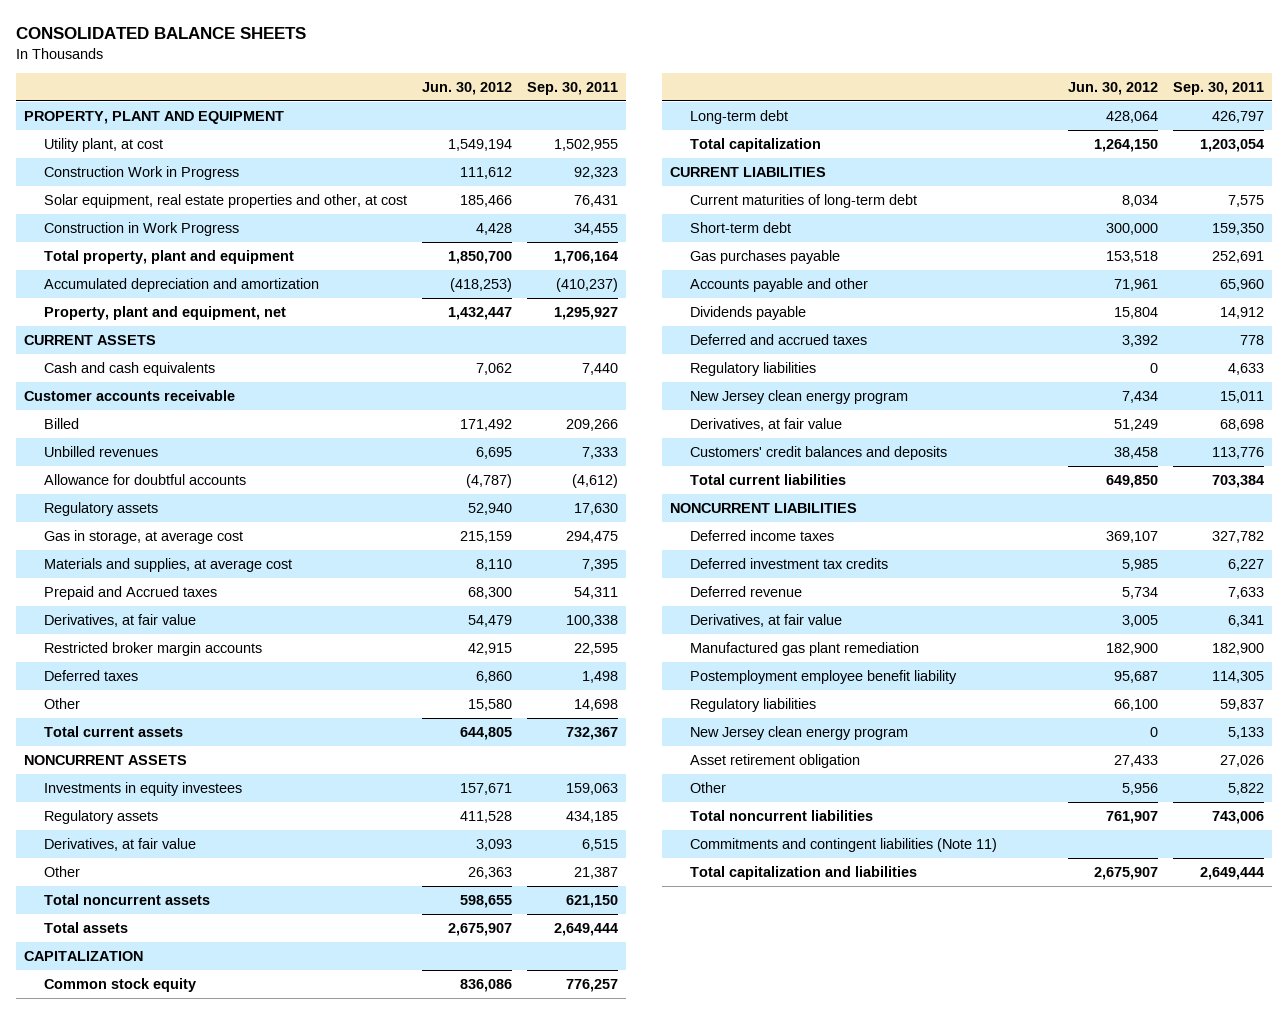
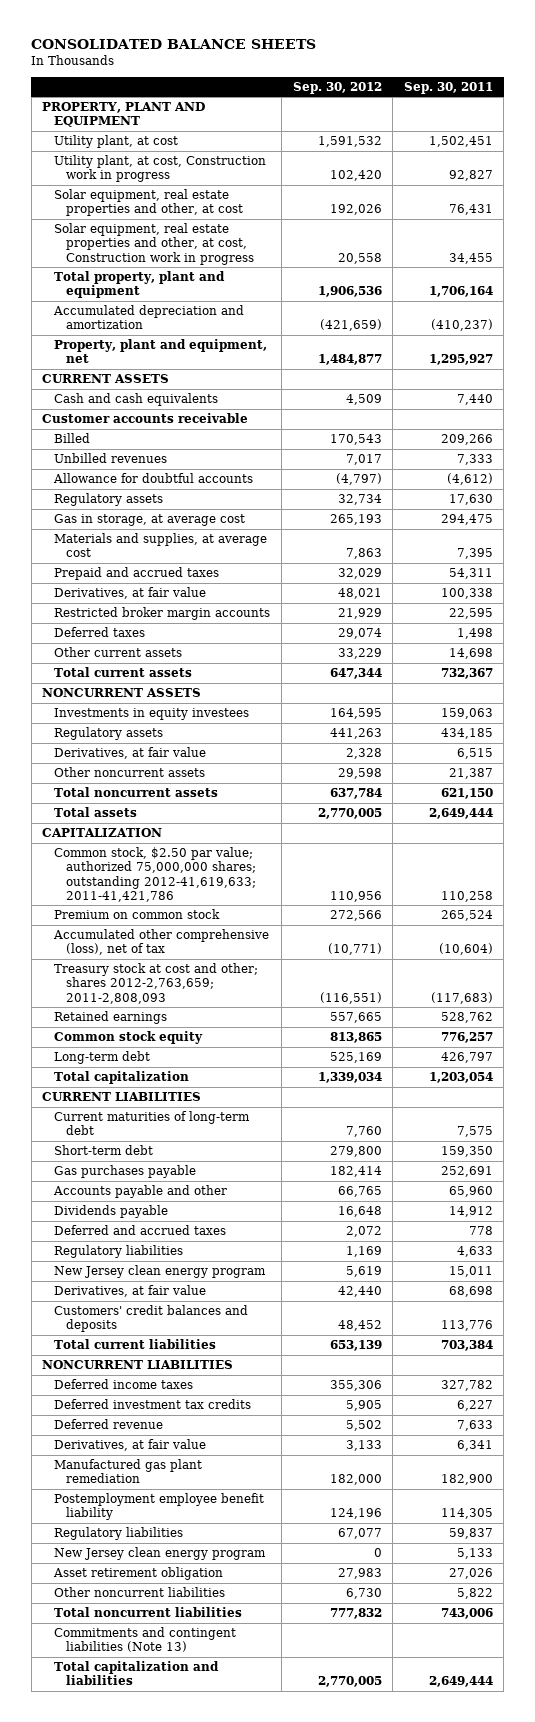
[421,82,512,96] Jun. 30, 2012 -> none
none -> [292,81,382,94] Sep. 30, 2012
[553,138,618,151] 1,502,955 -> [428,136,493,148] 1,502,451
[43,165,239,180] Construction Work in Progress -> [54,155,267,183] Utility plant, at cost, Construction work in progress
[573,166,618,179] 92,323 -> [448,170,493,182] 92,827
[43,221,239,236] Construction in Work Progress -> [54,223,255,265] Solar equipment, real estate properties and other, at cost, Construction work in progress
[43,585,217,600] Prepaid and Accrued taxes -> [54,567,220,581] Prepaid and accrued taxes
[43,697,80,709] Other -> [54,647,183,658] Other current assets
[43,865,80,877] Other -> [54,767,206,778] Other noncurrent assets
none -> [54,847,257,902] Common stock, $2.50 par value; authorized 75,000,000 shares; outstanding 2012-41,619,633; 2011-41,421,786
none -> [54,909,221,920] Premium on common stock
none -> [53,929,270,956] Accumulated other comprehensive (loss), net of tax
none -> [54,963,259,1004] Treasury stock at cost and other; shares 2012-2,763,659; 2011-2,808,093
none -> [54,1011,168,1025] Retained earnings
[689,781,726,793] Other -> [54,1587,226,1598] Other noncurrent liabilities
[689,837,997,852] Commitments and contingent liabilities (Note 11) -> [54,1627,237,1653] Commitments and contingent liabilities (Note 13)

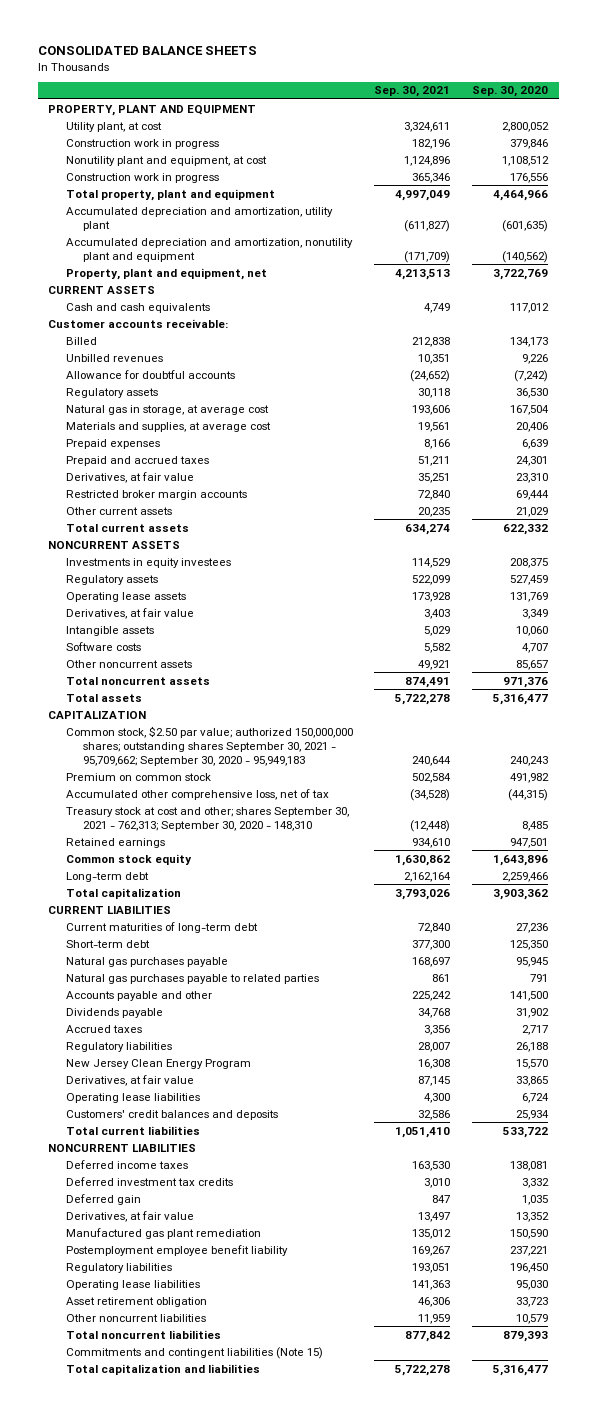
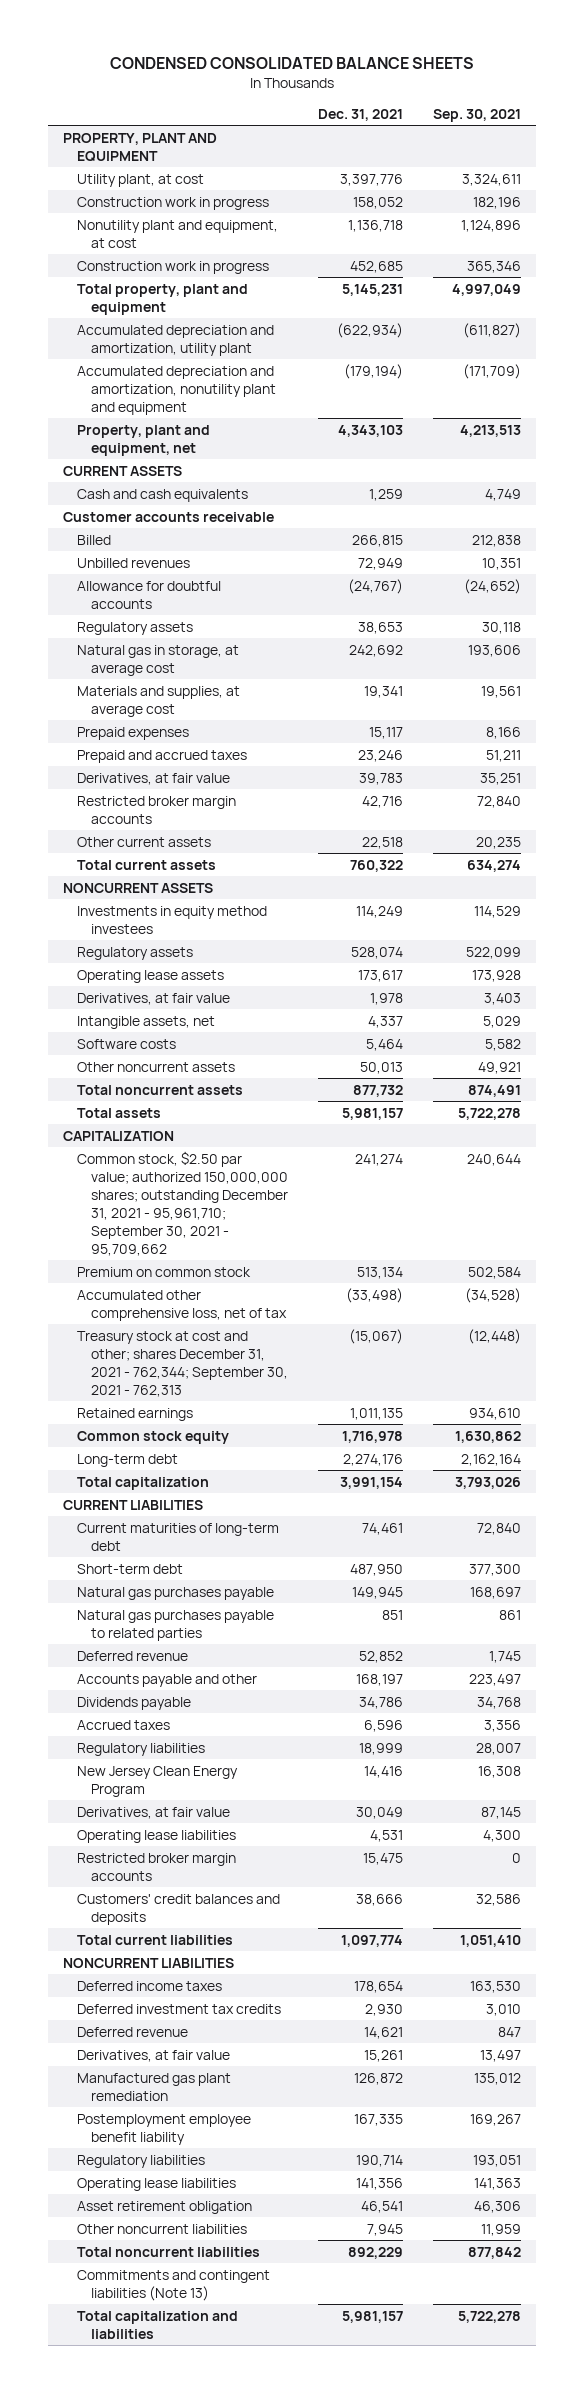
[37,46,257,56] CONSOLIDATED BALANCE SHEETS -> [109,57,474,70] CONDENSED CONSOLIDATED BALANCE SHEETS
[471,86,548,98] Sep. 30, 2020 -> none
none -> [317,108,403,121] Dec. 31, 2021
[48,318,229,328] Customer accounts receivable: -> [62,511,274,522] Customer accounts receivable
[65,557,231,568] Investments in equity investees -> [76,905,267,934] Investments in equity method investees
[65,625,154,636] Intangible assets -> [76,1015,215,1029] Intangible assets, net
[65,725,353,766] Common stock, $2.50 par value; authorized 150,000,000 shares; outstanding shares September 30, 2021 - 95,709,662; September 30, 2020 - 95,949,183 -> [76,1150,289,1256] Common stock, $2.50 par value; authorized 150,000,000 shares; outstanding December 31, 2021 - 95,961,710; September 30, 2021 - 95,709,662
[65,806,349,831] Treasury stock at cost and other; shares September 30, 2021 - 762,313; September 30, 2020 - 148,310 -> [76,1330,289,1397] Treasury stock at cost and other; shares December 31, 2021 - 762,344; September 30, 2021 - 762,313
none -> [76,1650,188,1661] Deferred revenue
[412,990,452,1001] 225,242 -> [468,1673,521,1686] 223,497
none -> [76,1852,236,1881] Restricted broker margin accounts
[65,1193,141,1205] Deferred gain -> [76,2026,188,2037] Deferred revenue
[65,1346,323,1359] Commitments and contingent liabilities (Note 15) -> [76,2269,270,2301] Commitments and contingent liabilities (Note 13)

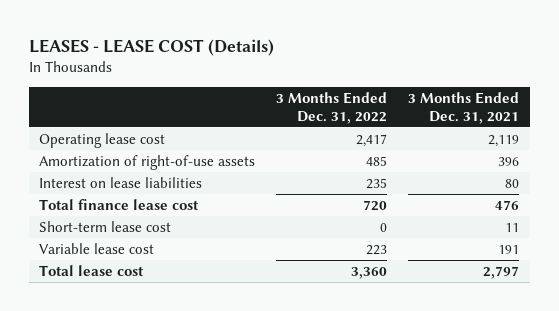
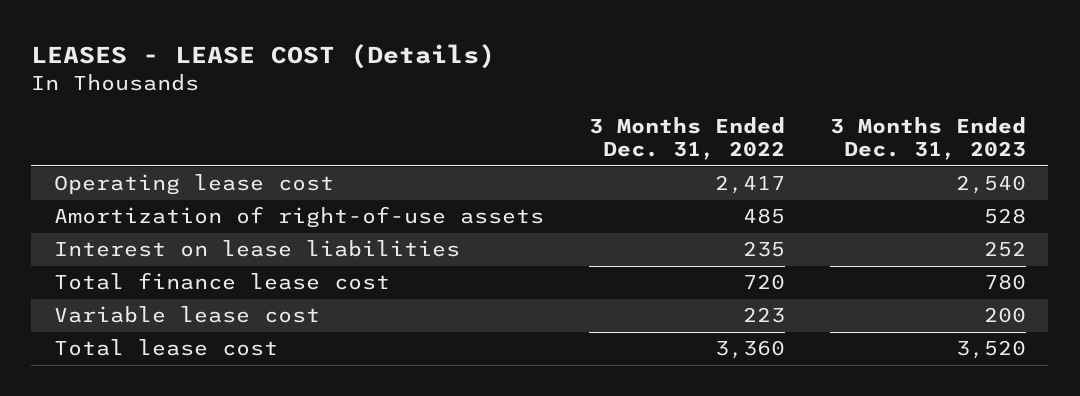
[408,92,520,124] 3 Months Ended Dec. 31, 2021 -> none
none -> [829,117,1026,161] 3 Months Ended Dec. 31, 2023
[39,220,172,232] Short-term lease cost -> none

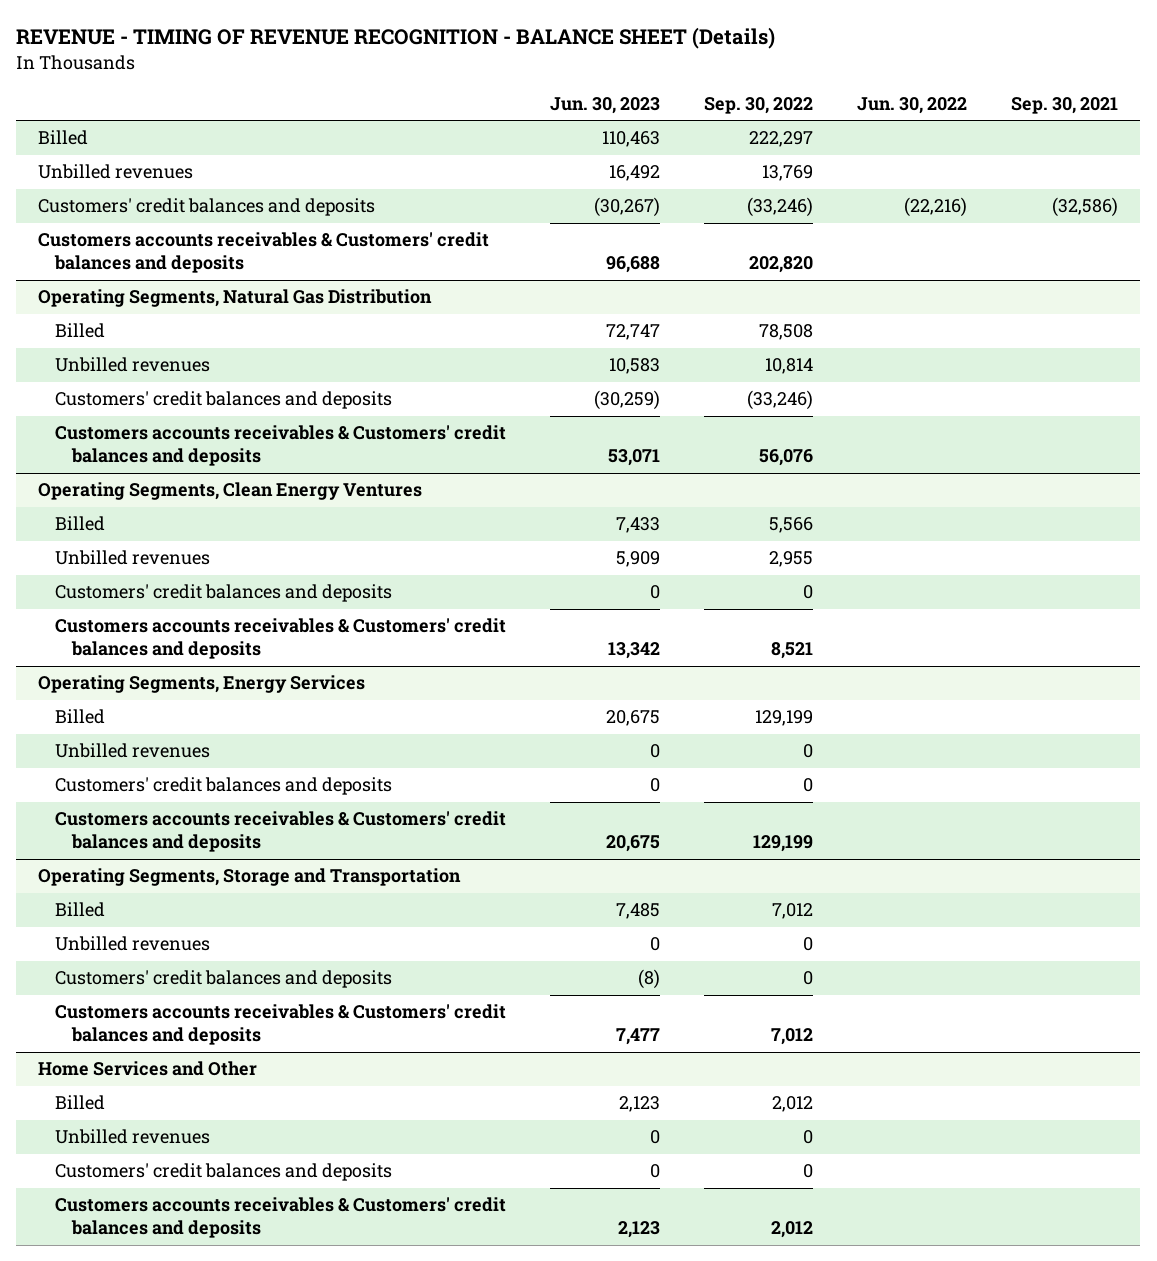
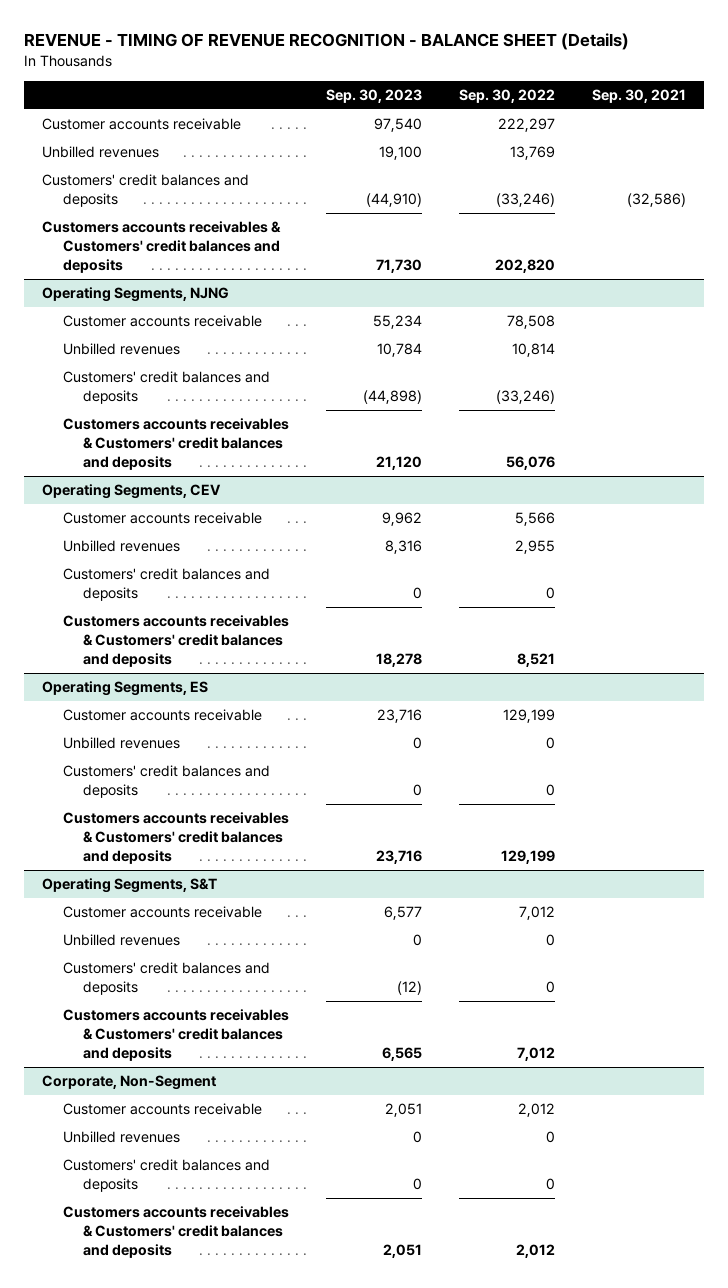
[550,96,661,114] Jun. 30, 2023 -> none
[857,96,968,114] Jun. 30, 2022 -> none
none -> [325,88,422,103] Sep. 30, 2023
[38,130,89,146] Billed -> [42,118,242,131] Customer accounts receivable
[38,289,433,308] Operating Segments, Natural Gas Distribution -> none
none -> [42,287,230,303] Operating Segments, NJNG
[55,323,106,339] Billed -> [62,315,262,328] Customer accounts receivable
[38,482,423,501] Operating Segments, Clean Energy Ventures -> none
none -> [42,484,222,500] Operating Segments, CEV
[55,516,106,532] Billed -> [62,512,262,525] Customer accounts receivable
[38,675,366,694] Operating Segments, Energy Services -> none
none -> [42,681,209,697] Operating Segments, ES
[55,709,106,725] Billed -> [62,709,262,722] Customer accounts receivable
[38,868,462,887] Operating Segments, Storage and Transportation -> none
none -> [42,878,218,894] Operating Segments, S&T
[55,902,106,918] Billed -> [62,906,262,919] Customer accounts receivable
[38,1061,258,1077] Home Services and Other -> [42,1075,217,1091] Corporate, Non-Segment
[55,1095,106,1111] Billed -> [62,1103,262,1116] Customer accounts receivable

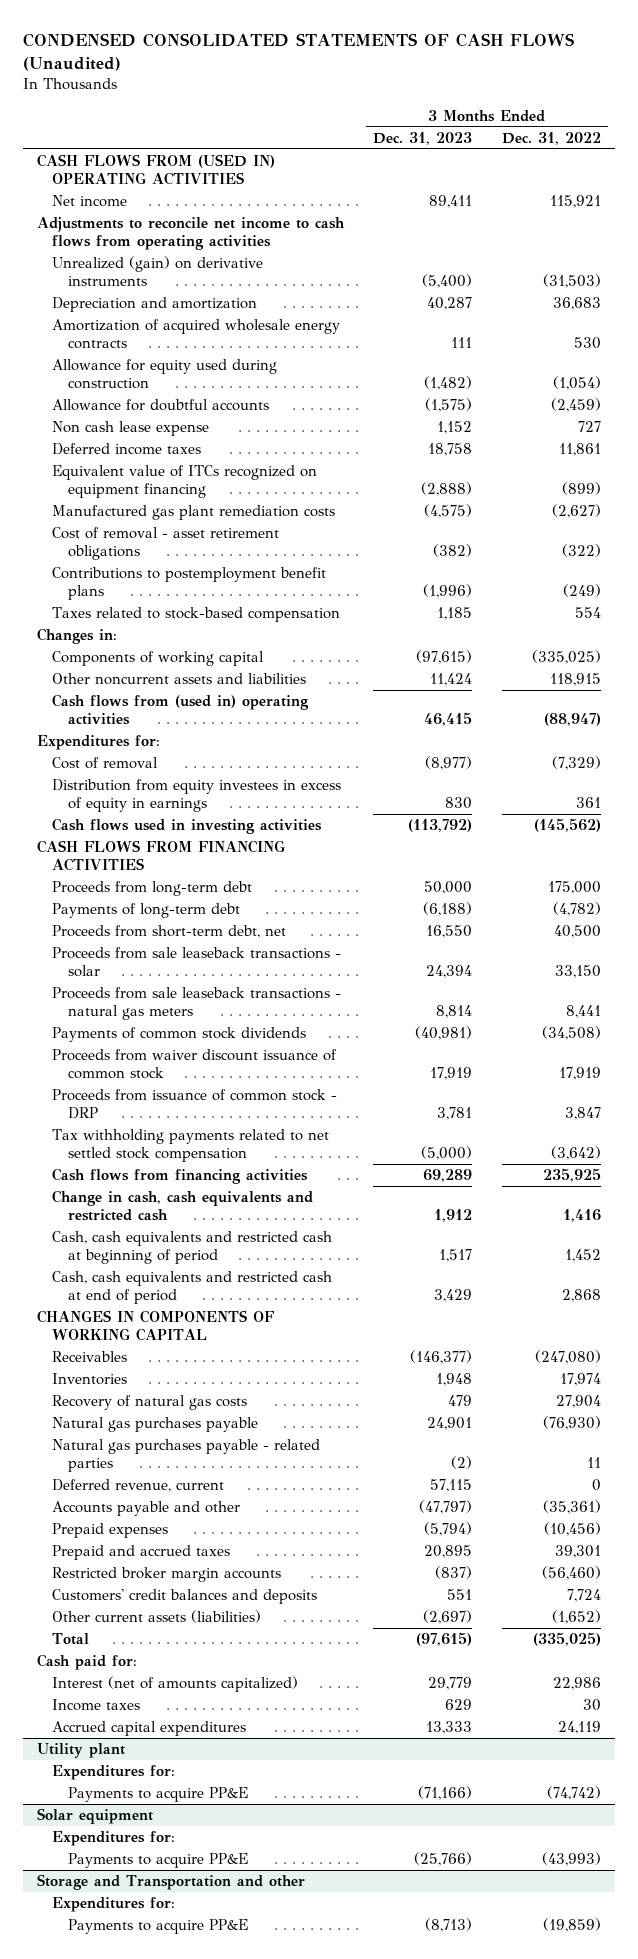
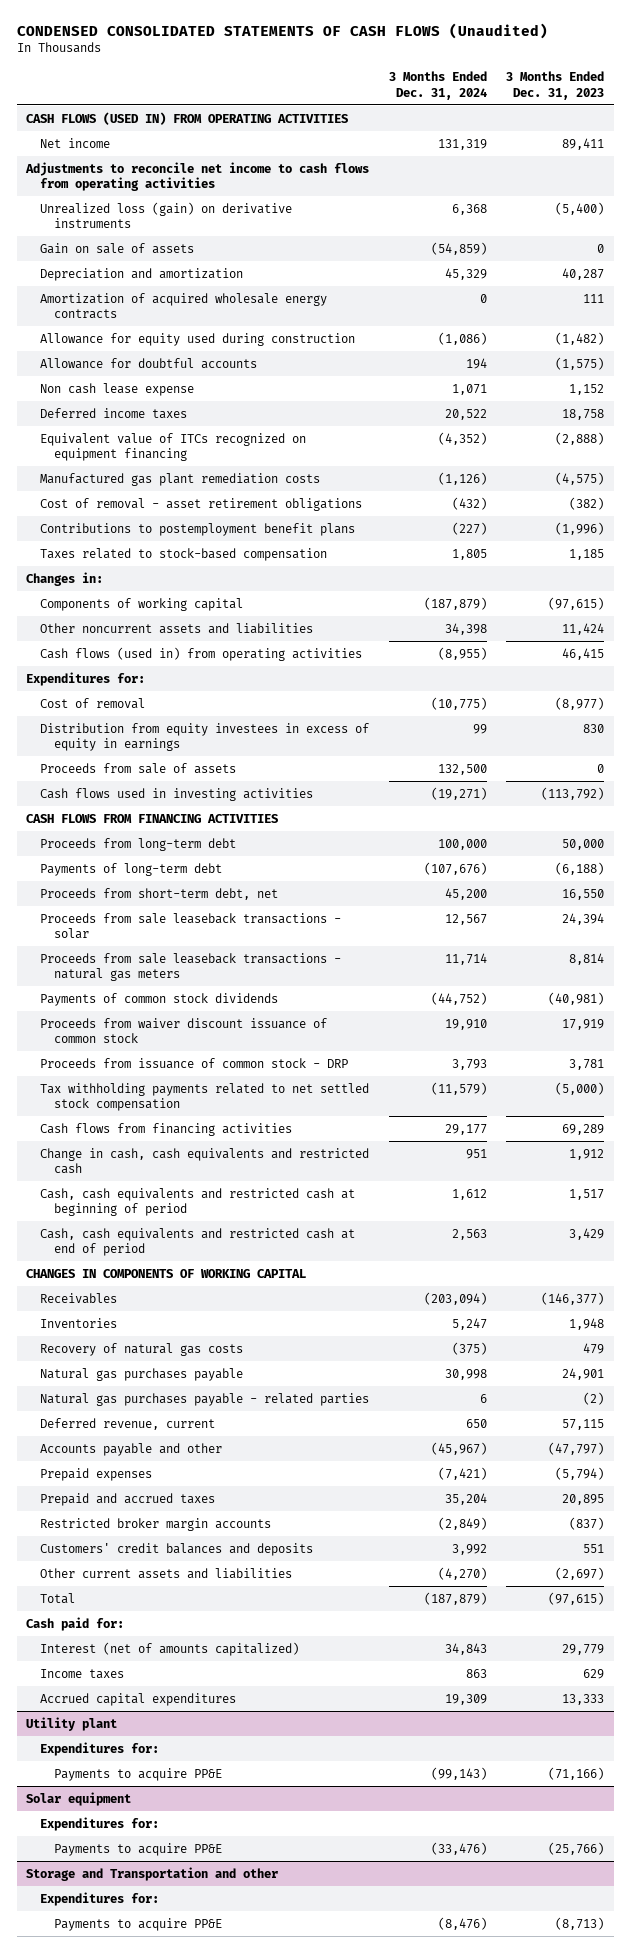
[501,131,601,145] Dec. 31, 2022 -> none
none -> [388,71,487,100] 3 Months Ended Dec. 31, 2024
[37,154,276,185] CASH FLOWS FROM (USED IN) OPERATING ACTIVITIES -> [26,111,349,125] CASH FLOWS (USED IN) FROM OPERATING ACTIVITIES
[52,256,264,286] Unrealized (gain) on derivative instruments -> [40,201,293,229] Unrealized loss (gain) on derivative instruments
none -> [40,242,195,254] Gain on sale of assets
[52,694,310,725] Cash flows from (used in) operating activities -> [40,646,363,661] Cash flows (used in) from operating activities
none -> [40,762,237,774] Proceeds from sale of assets
[52,1610,262,1624] Other current assets (liabilities) -> [40,1567,293,1579] Other current assets and liabilities

